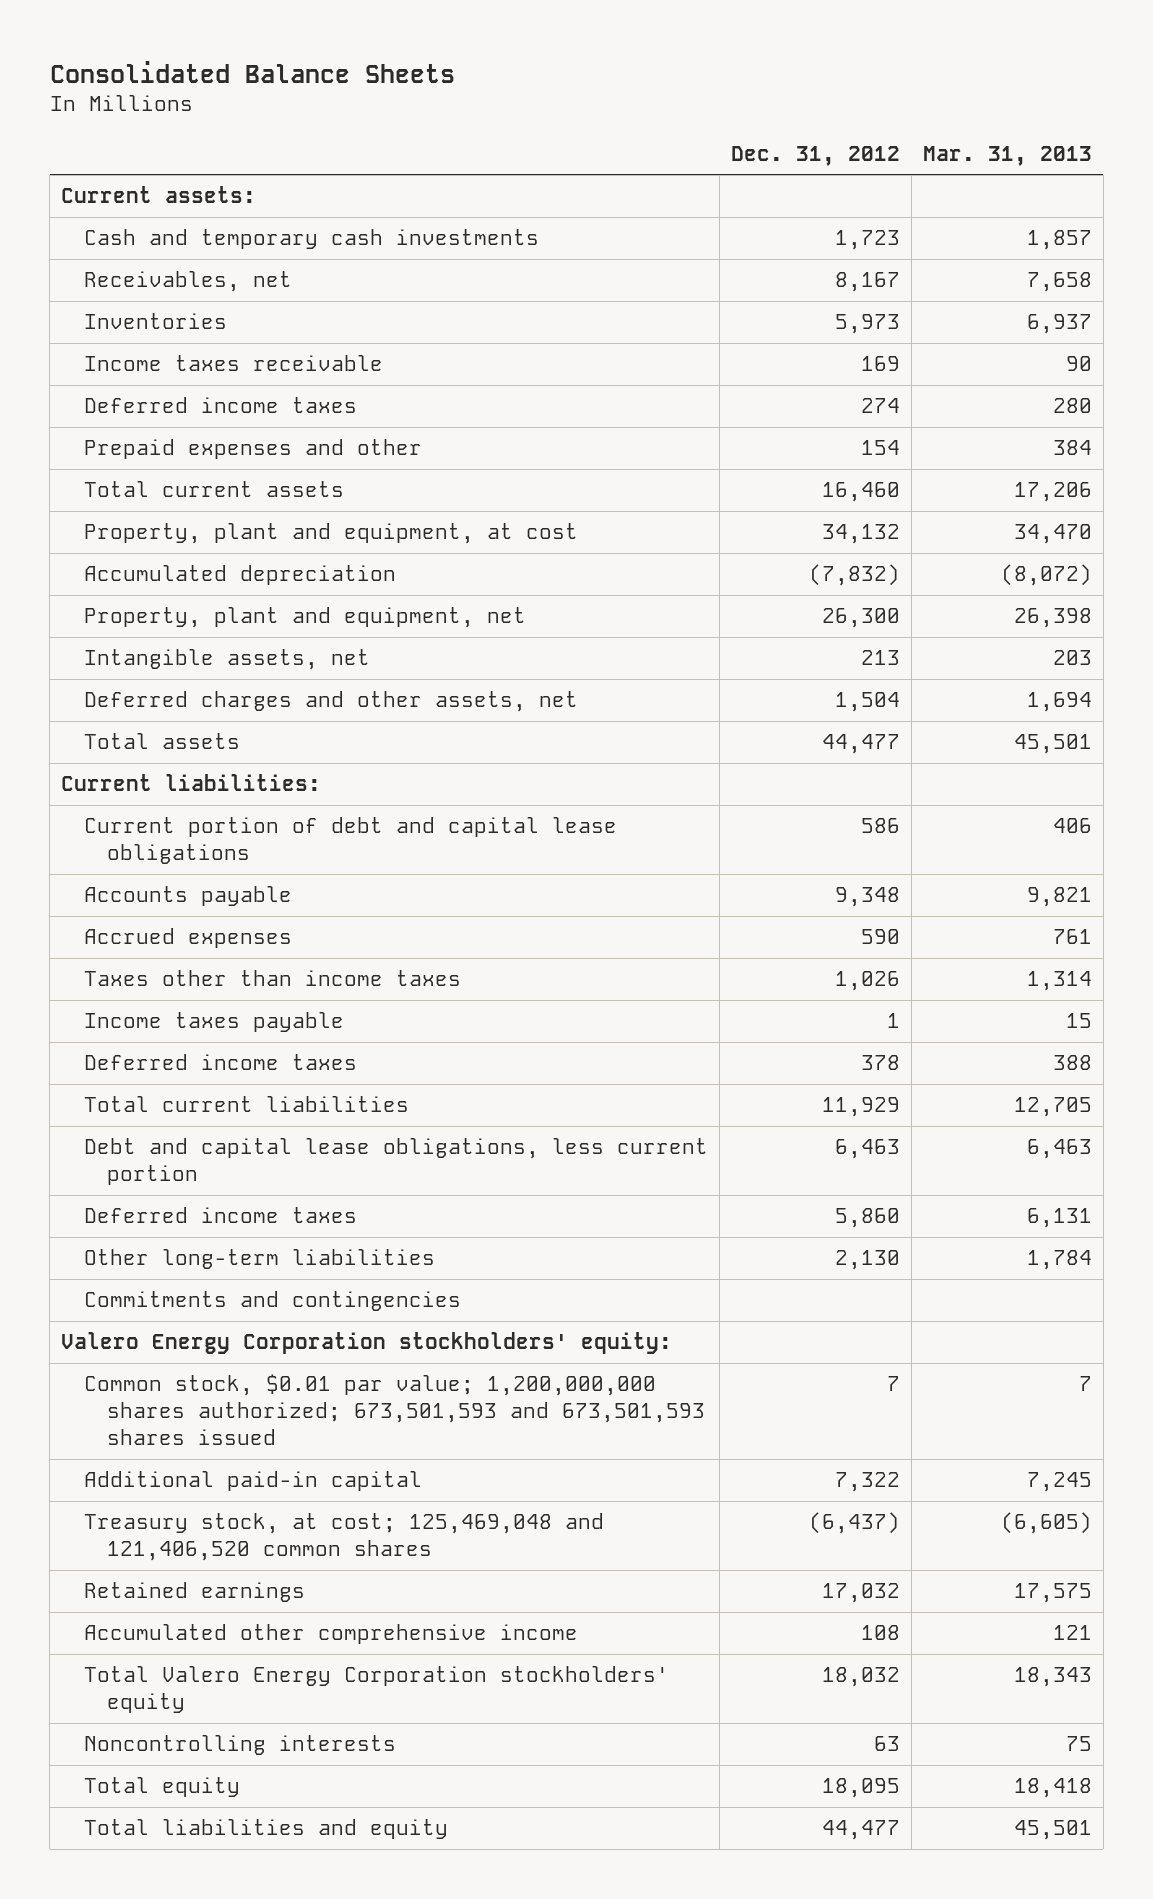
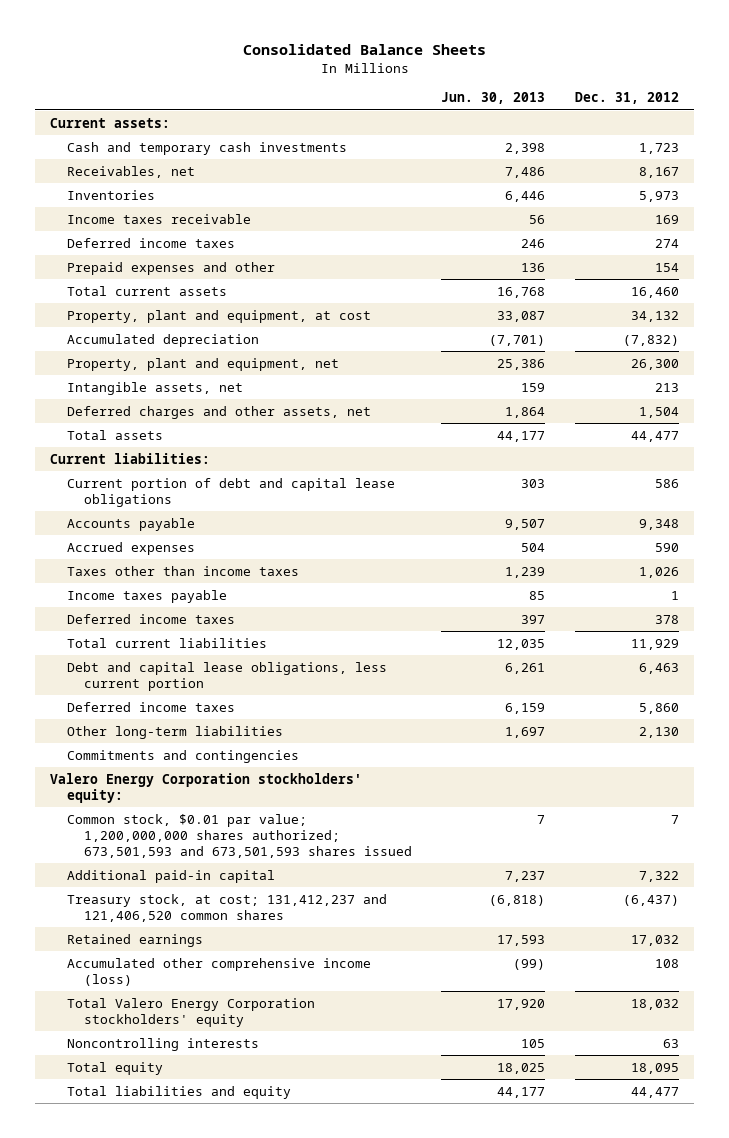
[923,145,1093,166] Mar. 31, 2013 -> none
none -> [441,92,546,105] Jun. 30, 2013
[84,1513,605,1562] Treasury stock, at cost; 125,469,048 and 121,406,520 common shares -> [67,893,388,922] Treasury stock, at cost; 131,412,237 and 121,406,520 common shares
[84,1624,579,1645] Accumulated other comprehensive income -> [67,957,372,986] Accumulated other comprehensive income (loss)

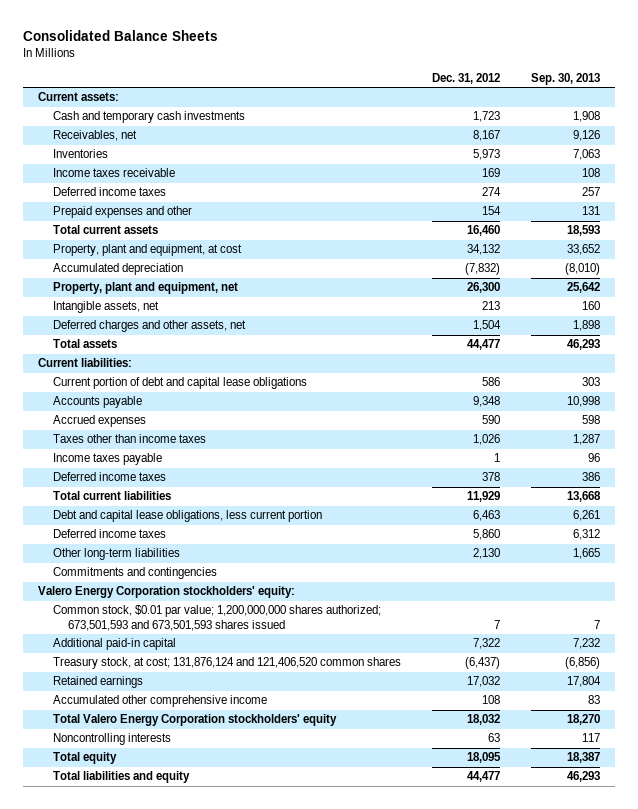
[441,92,546,105] Jun. 30, 2013 -> none
none -> [530,73,600,86] Sep. 30, 2013
[67,893,388,922] Treasury stock, at cost; 131,412,237 and 121,406,520 common shares -> [53,657,402,670] Treasury stock, at cost; 131,876,124 and 121,406,520 common shares
[67,957,372,986] Accumulated other comprehensive income (loss) -> [53,695,268,708] Accumulated other comprehensive income

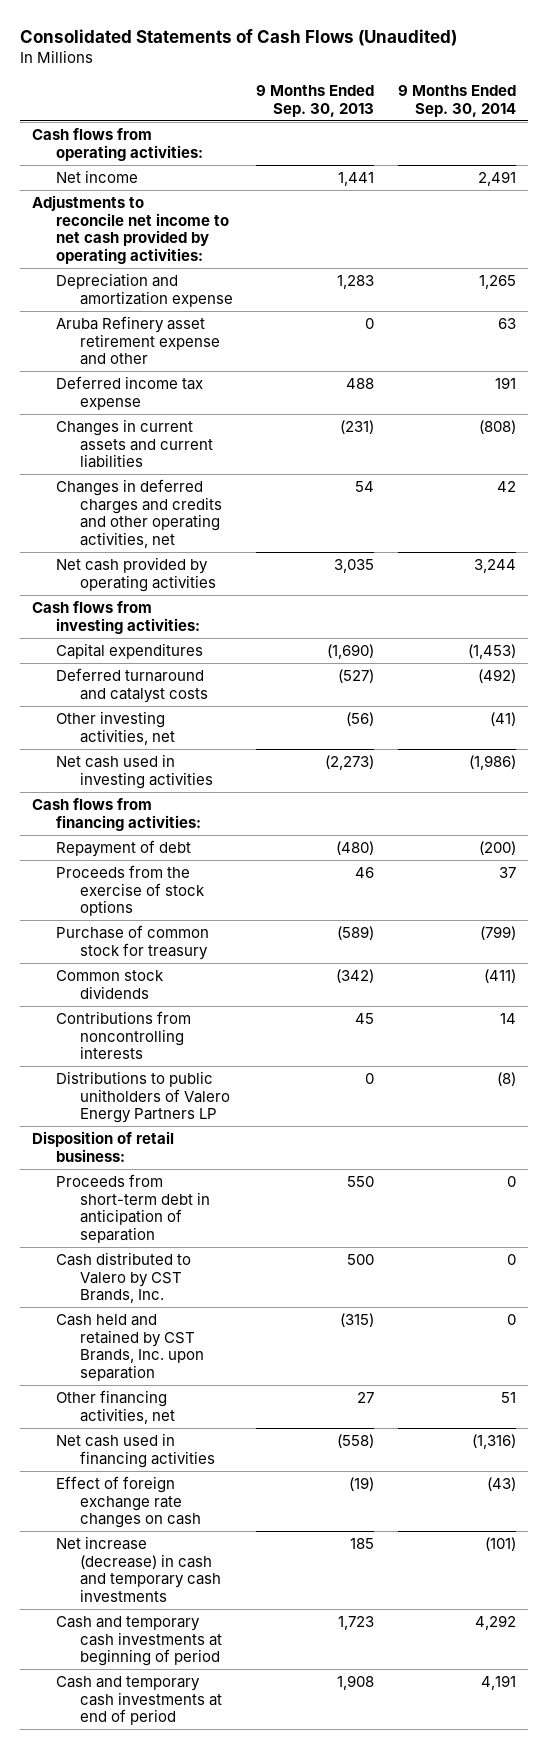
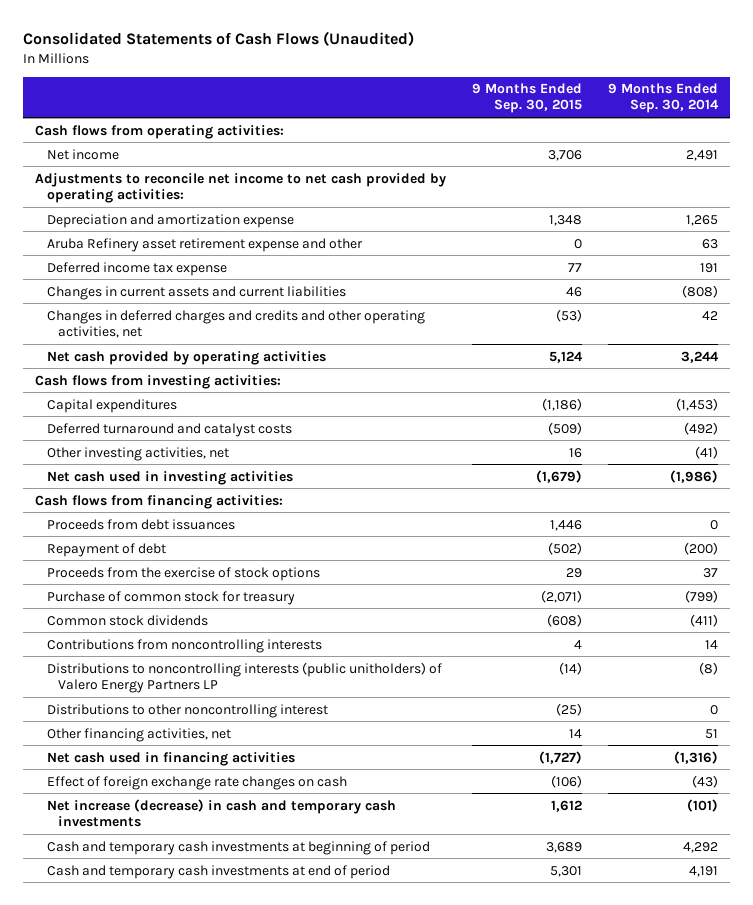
[256,85,375,117] 9 Months Ended Sep. 30, 2013 -> none
none -> [472,83,583,114] 9 Months Ended Sep. 30, 2015
none -> [46,518,235,530] Proceeds from debt issuances
[31,1130,174,1162] Disposition of retail business: -> none
[55,1173,210,1244] Proceeds from short-term debt in anticipation of separation -> none
[55,1251,191,1304] Cash distributed to Valero by CST Brands, Inc. -> none
[55,1313,204,1382] Cash held and retained by CST Brands, Inc. upon separation -> none
[55,1070,230,1124] Distributions to public unitholders of Valero Energy Partners LP -> [46,661,442,693] Distributions to noncontrolling interests (public unitholders) of Valero Energy Partners LP
none -> [46,703,328,718] Distributions to other noncontrolling interest

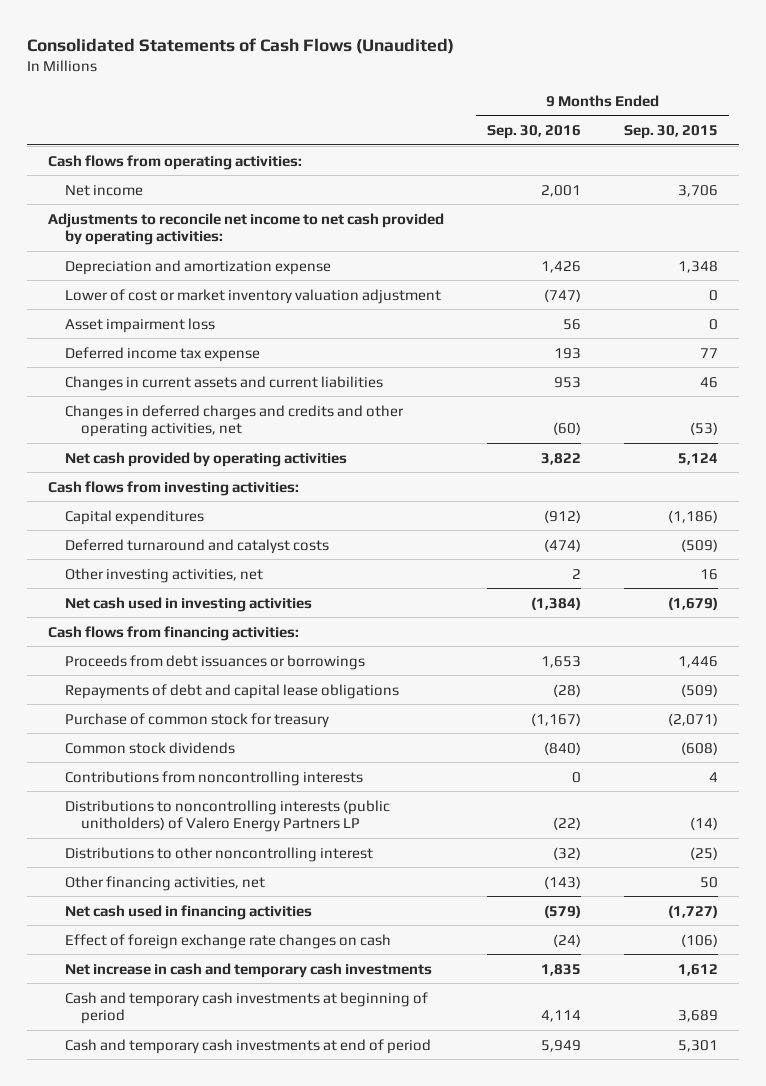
[607,83,719,114] 9 Months Ended Sep. 30, 2014 -> none
none -> [487,124,582,139] Sep. 30, 2016
[46,237,363,252] Aruba Refinery asset retirement expense and other -> none
none -> [64,288,441,304] Lower of cost or market inventory valuation adjustment
none -> [64,317,215,333] Asset impairment loss
[46,542,166,557] Repayment of debt -> none
[46,566,320,581] Proceeds from the exercise of stock options -> none
[46,518,235,530] Proceeds from debt issuances -> [64,654,365,670] Proceeds from debt issuances or borrowings
none -> [64,683,399,699] Repayments of debt and capital lease obligations
[569,728,583,738] 14 -> [699,876,718,888] 50
[46,798,396,827] Net increase (decrease) in cash and temporary cash investments -> [64,962,432,978] Net increase in cash and temporary cash investments

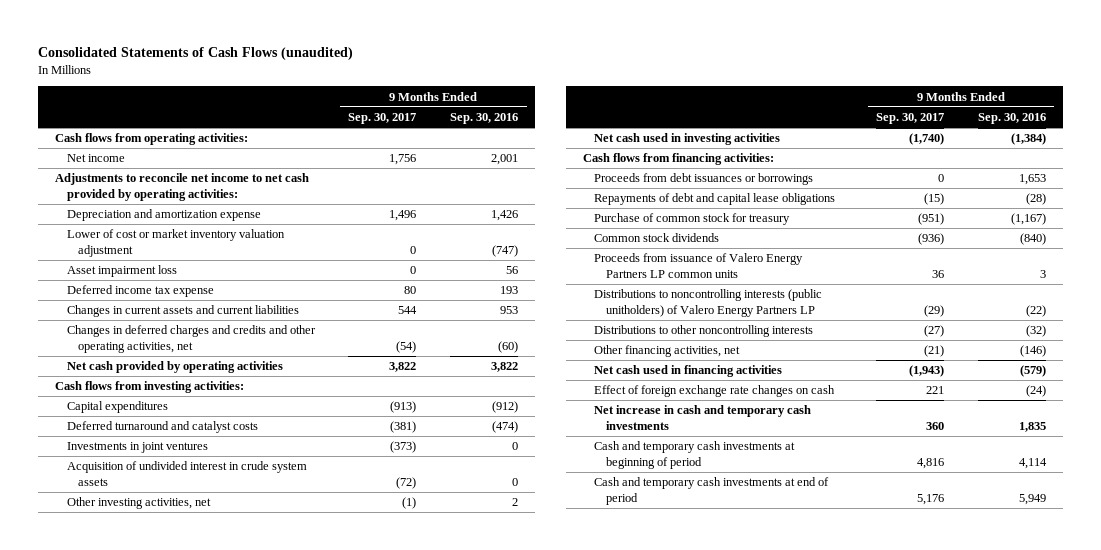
[27,37,455,54] Consolidated Statements of Cash Flows (Unaudited) -> [38,47,354,61] Consolidated Statements of Cash Flows (unaudited)
[623,124,718,139] Sep. 30, 2015 -> none
none -> [348,113,417,125] Sep. 30, 2017
none -> [66,442,208,454] Investments in joint ventures
none -> [66,461,307,487] Acquisition of undivided interest in crude system assets
[64,770,363,786] Contributions from noncontrolling interests -> none
none -> [594,253,804,279] Proceeds from issuance of Valero Energy Partners LP common units
[64,846,373,862] Distributions to other noncontrolling interest -> [594,325,814,338] Distributions to other noncontrolling interests
[544,875,582,889] (143) -> [1019,345,1046,358] (146)

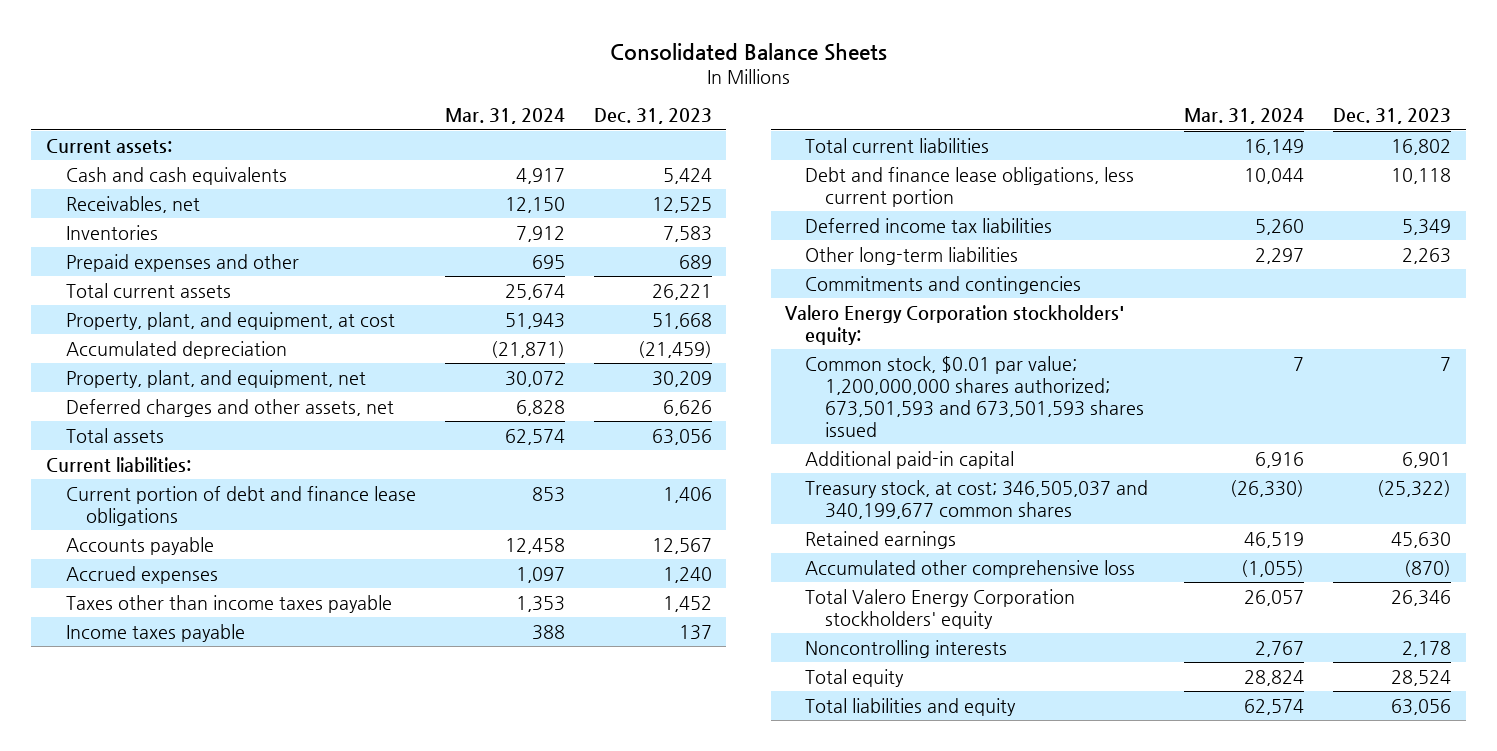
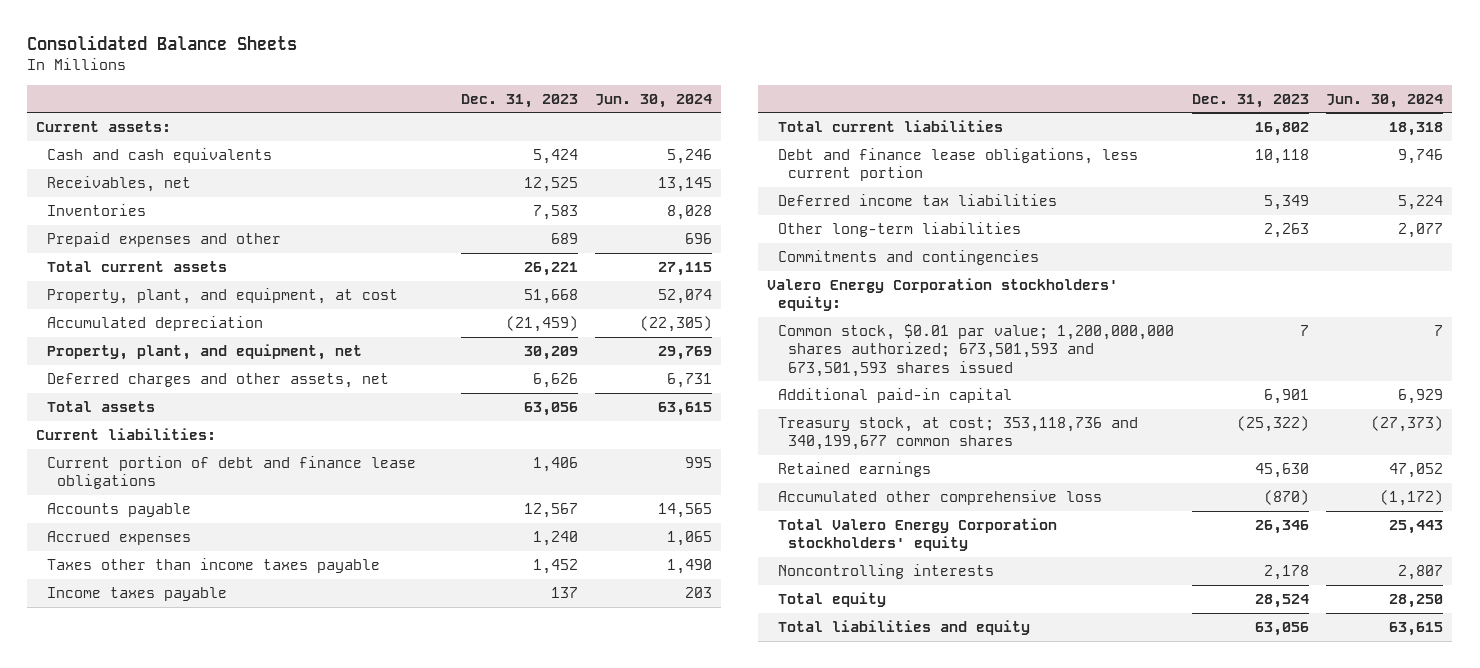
[444,108,565,125] Mar. 31, 2024 -> none
none -> [595,93,713,108] Jun. 30, 2024
[805,479,1149,519] Treasury stock, at cost; 346,505,037 and 340,199,677 common shares -> [777,416,1138,451] Treasury stock, at cost; 353,118,736 and 340,199,677 common shares

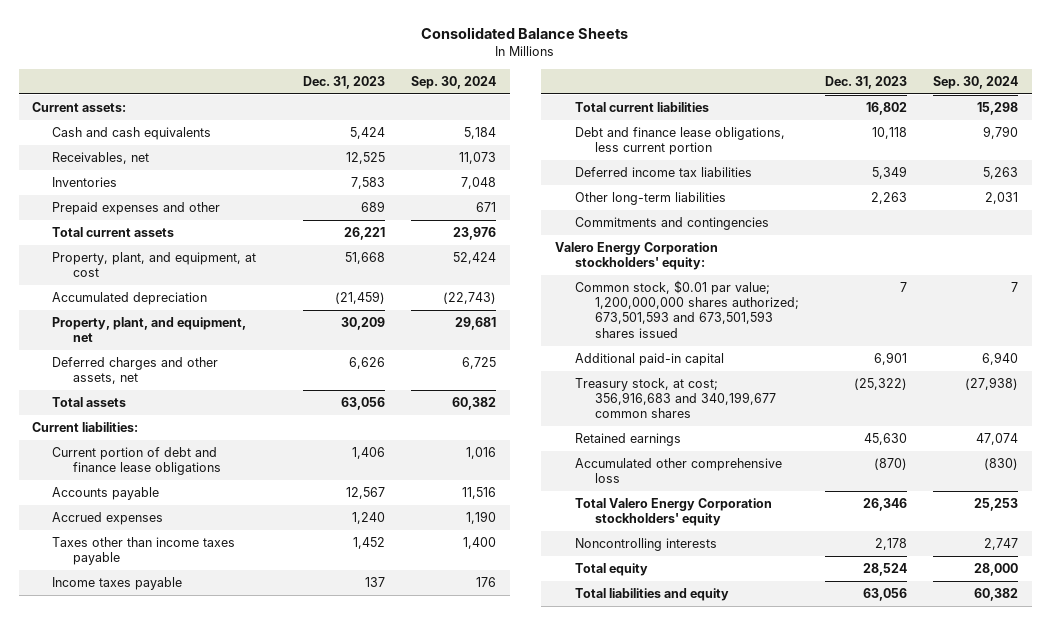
[595,93,713,108] Jun. 30, 2024 -> none
none -> [411,75,497,89] Sep. 30, 2024
[777,416,1138,451] Treasury stock, at cost; 353,118,736 and 340,199,677 common shares -> [574,378,776,419] Treasury stock, at cost; 356,916,683 and 340,199,677 common shares

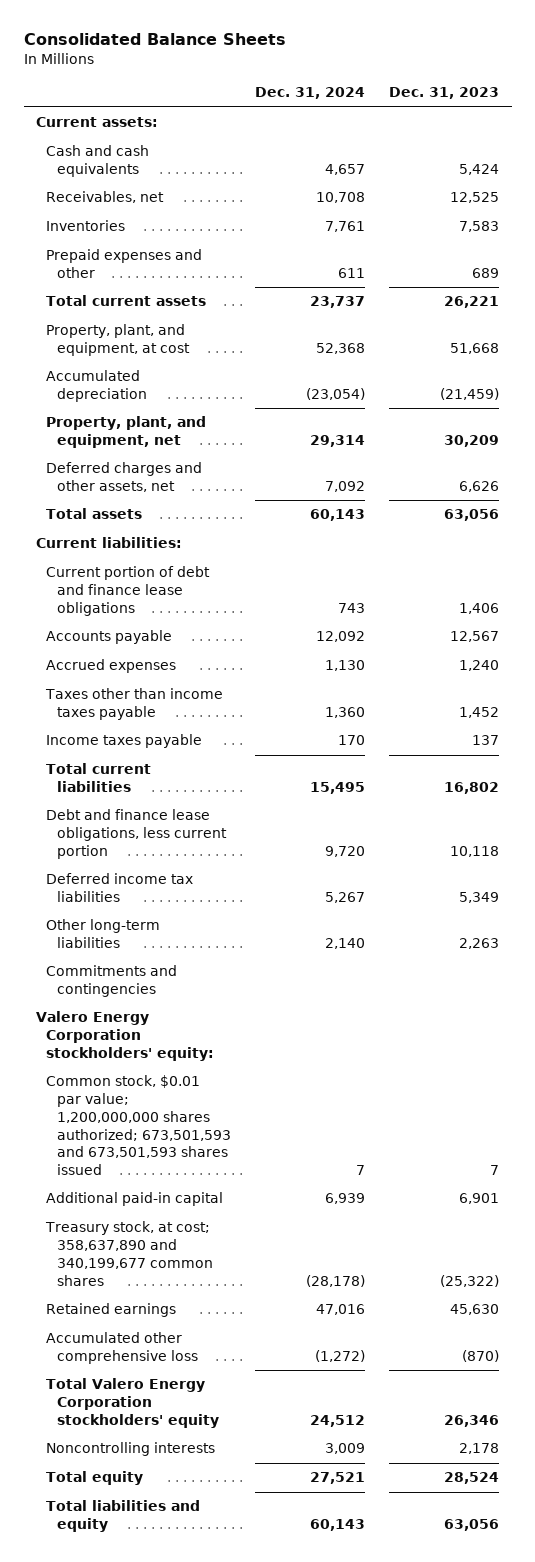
[411,75,497,89] Sep. 30, 2024 -> none
none -> [255,87,366,100] Dec. 31, 2024
[574,378,776,419] Treasury stock, at cost; 356,916,683 and 340,199,677 common shares -> [45,1221,213,1286] Treasury stock, at cost; 358,637,890 and 340,199,677 common shares

